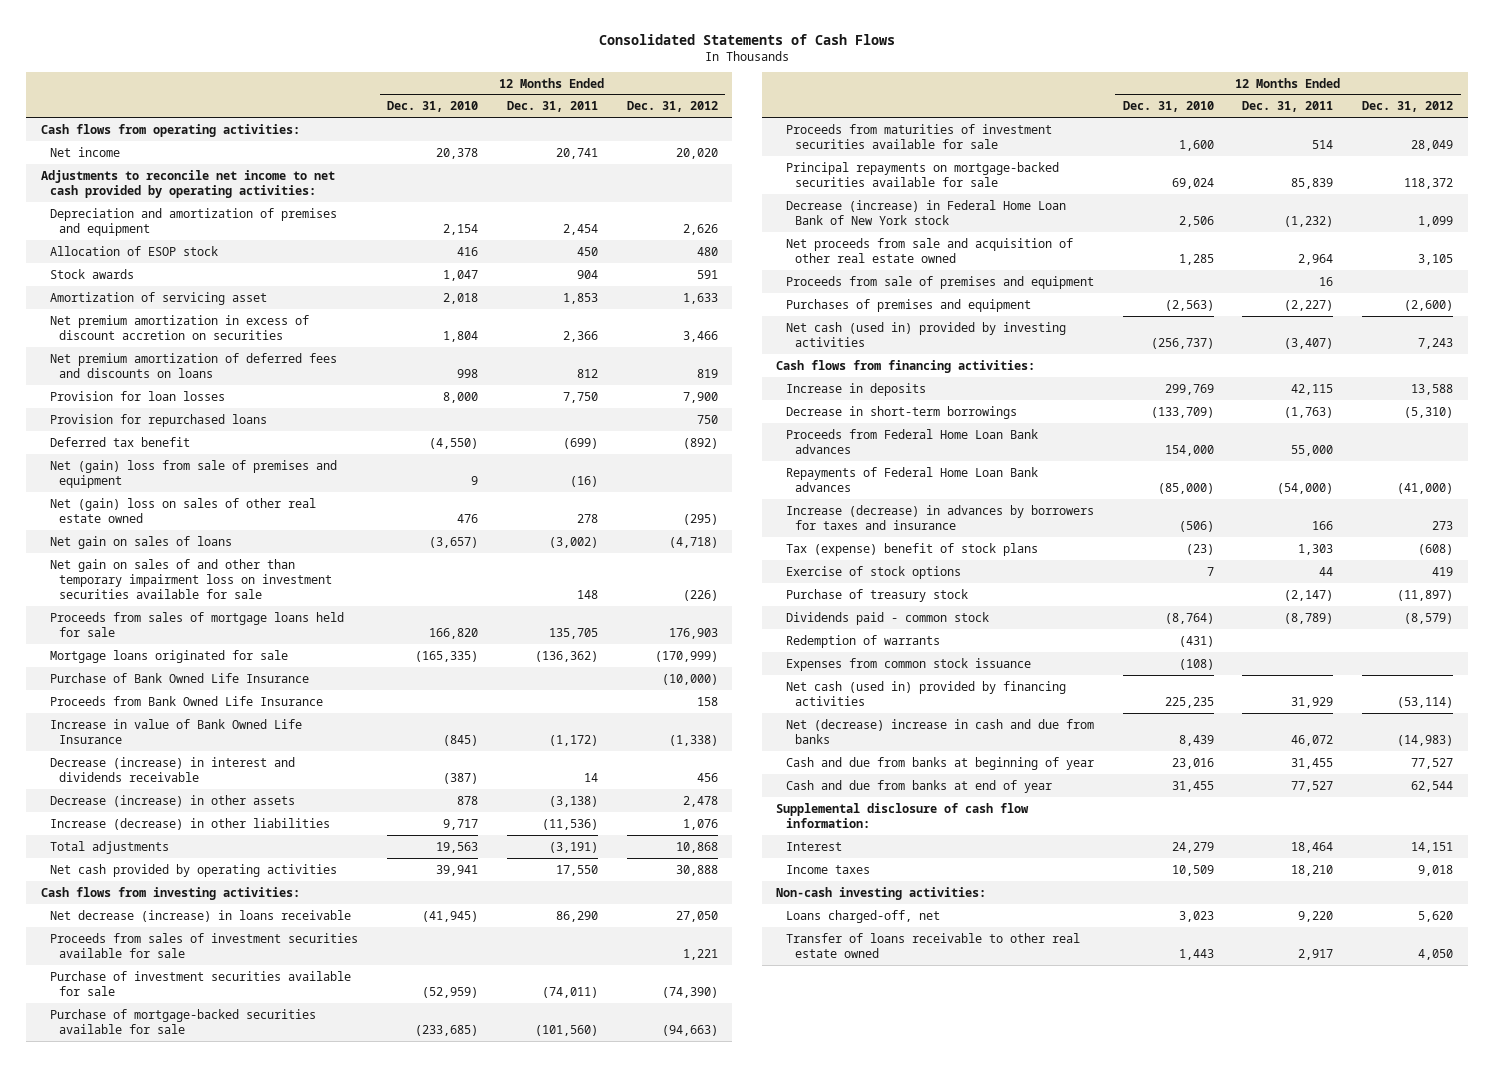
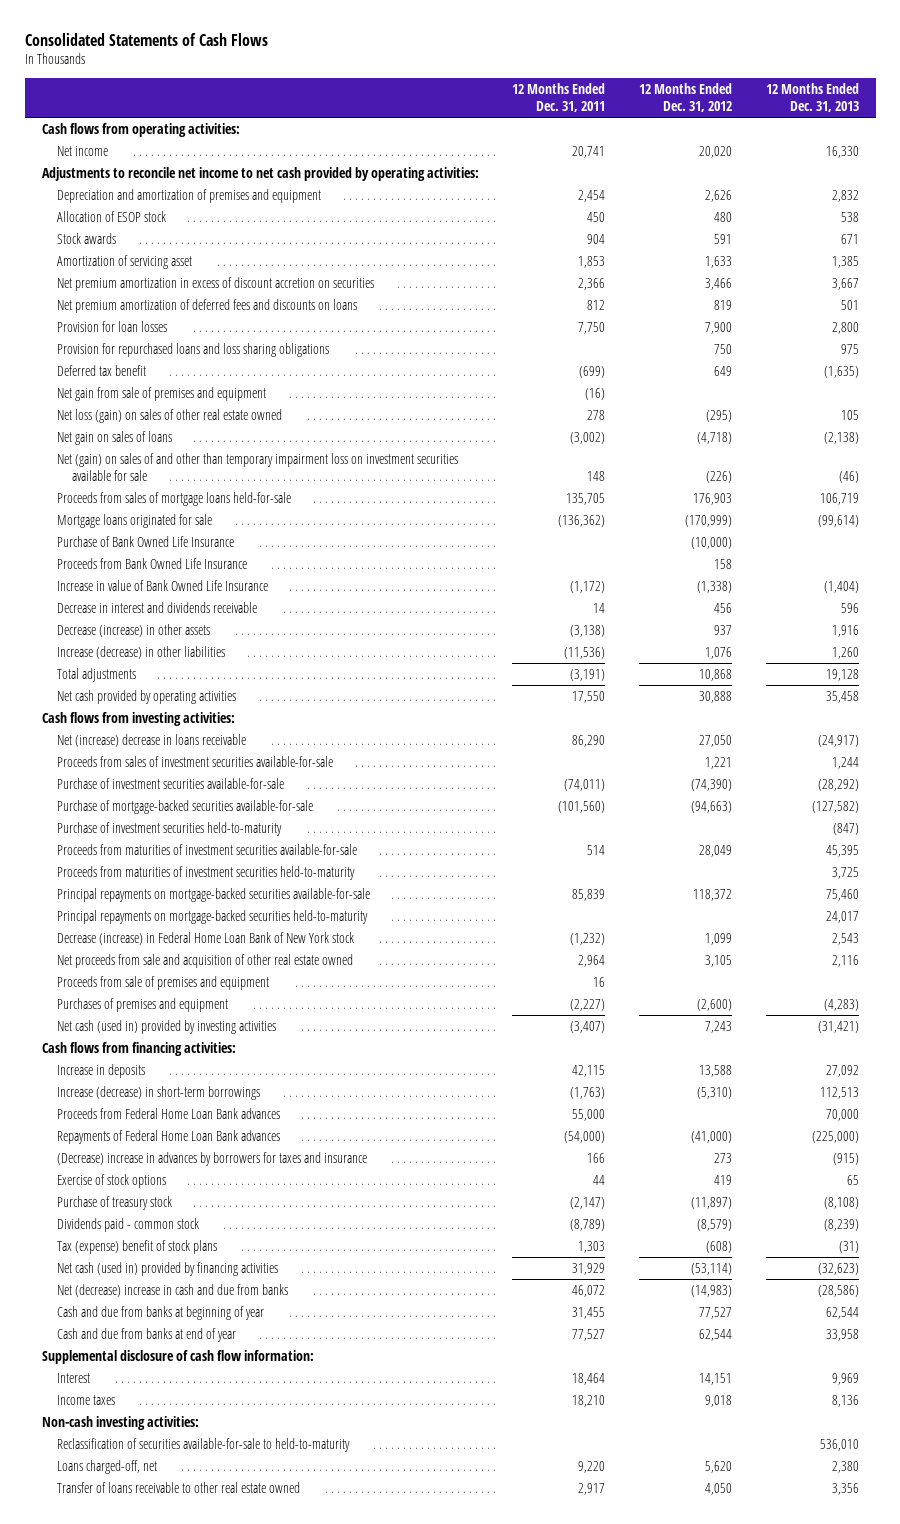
[386,101,478,113] Dec. 31, 2010 -> none
none -> [765,82,859,112] 12 Months Ended Dec. 31, 2013
[50,413,268,427] Provision for repurchased loans -> [56,342,329,357] Provision for repurchased loans and loss sharing obligations
[682,437,718,449] (892) -> [714,365,733,376] 649
[50,459,338,488] Net (gain) loss from sale of premises and equipment -> [56,386,266,401] Net gain from sale of premises and equipment
[50,497,317,523] Net (gain) loss on sales of other real estate owned -> [56,408,282,423] Net loss (gain) on sales of other real estate owned
[50,558,333,599] Net gain on sales of and other than temporary impairment loss on investment securities available for sale -> [56,452,458,482] Net (gain) on sales of and other than temporary impairment loss on investment securities available for sale
[50,611,345,637] Proceeds from sales of mortgage loans held for sale -> [56,491,291,506] Proceeds from sales of mortgage loans held-for-sale
[50,756,296,782] Decrease (increase) in interest and dividends receivable -> [56,601,257,613] Decrease in interest and dividends receivable
[682,795,718,807] 2,478 -> [714,624,733,635] 937
[50,909,352,922] Net decrease (increase) in loans receivable -> [56,733,246,747] Net (increase) decrease in loans receivable
[50,932,359,958] Proceeds from sales of investment securities available for sale -> [56,755,333,767] Proceeds from sales of investment securities available-for-sale
[50,970,352,996] Purchase of investment securities available for sale -> [56,777,284,789] Purchase of investment securities available-for-sale
[50,1008,317,1034] Purchase of mortgage-backed securities available for sale -> [56,799,313,814] Purchase of mortgage-backed securities available-for-sale
none -> [56,821,282,836] Purchase of investment securities held-to-maturity
[785,123,1052,149] Proceeds from maturities of investment securities available for sale -> [56,843,357,855] Proceeds from maturities of investment securities available-for-sale
none -> [56,865,355,880] Proceeds from maturities of investment securities held-to-maturity
[785,161,1059,187] Principal repayments on mortgage-backed securities available for sale -> [56,887,370,902] Principal repayments on mortgage-backed securities available-for-sale
none -> [56,909,368,924] Principal repayments on mortgage-backed securities held-to-maturity
[785,405,1017,419] Decrease in short-term borrowings -> [56,1085,260,1100] Increase (decrease) in short-term borrowings
[785,504,1094,530] Increase (decrease) in advances by borrowers for taxes and insurance -> [56,1151,367,1166] (Decrease) increase in advances by borrowers for taxes and insurance
[785,634,940,648] Redemption of warrants -> none
[785,657,1031,671] Expenses from common stock issuance -> none
[785,542,1038,556] Tax (expense) benefit of stock plans -> [56,1239,217,1254] Tax (expense) benefit of stock plans
none -> [56,1437,350,1452] Reclassification of securities available-for-sale to held-to-maturity

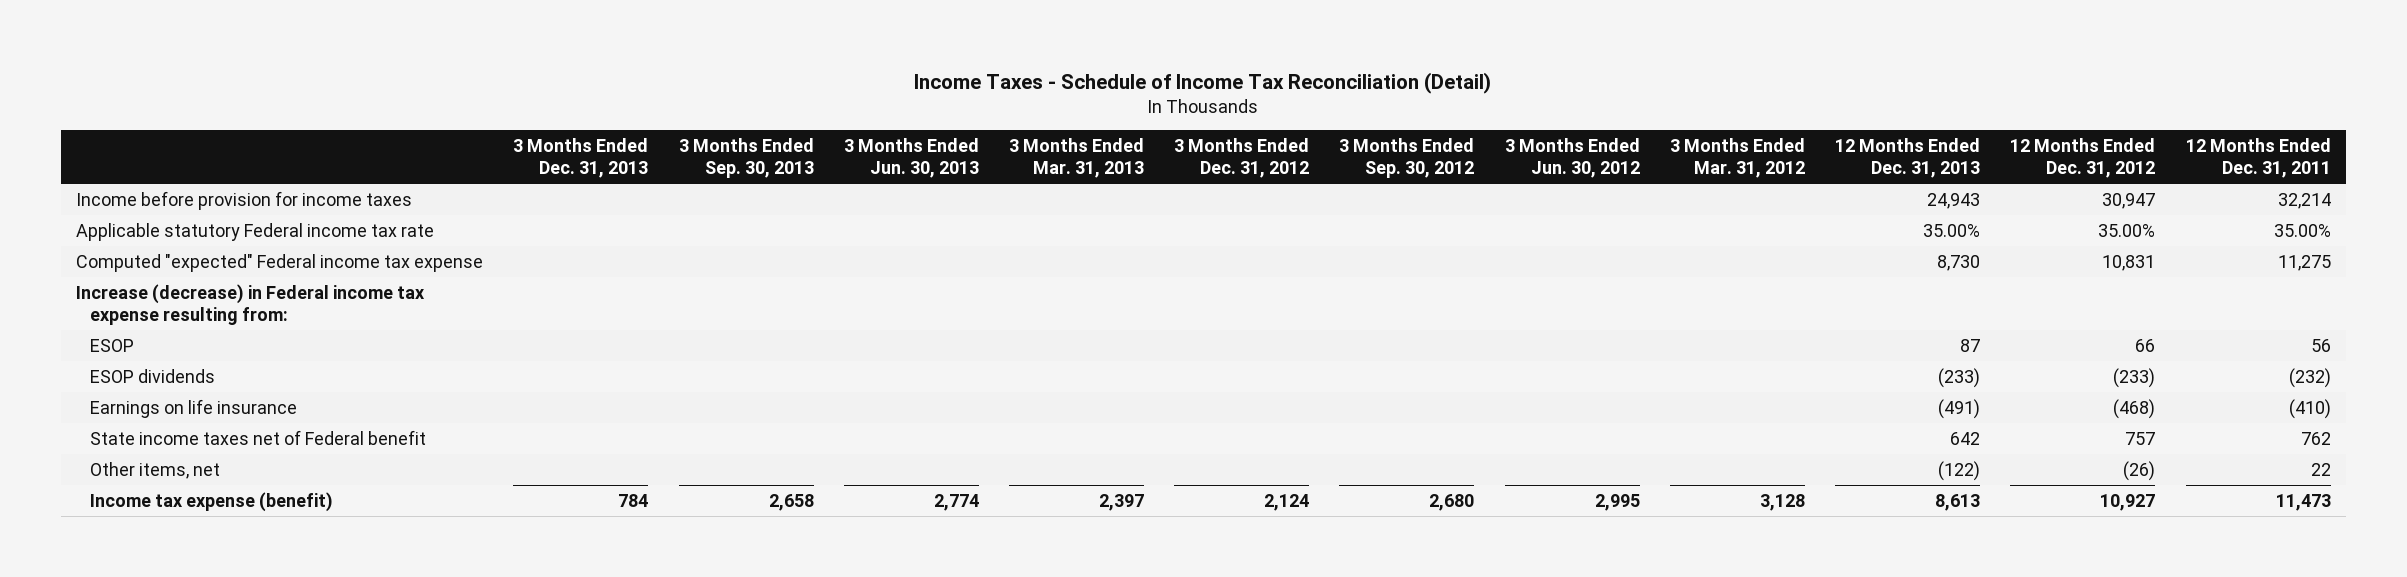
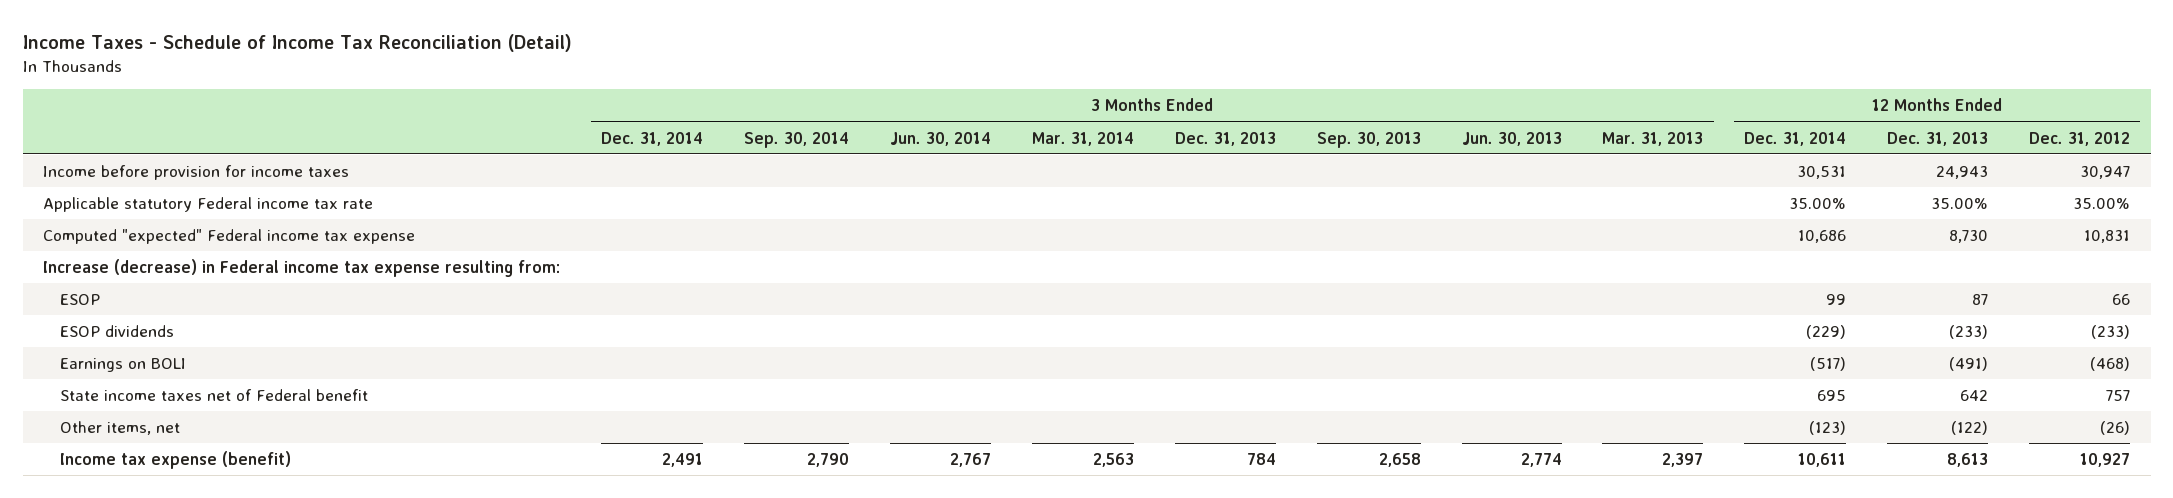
[1174,138,1310,178] 3 Months Ended Dec. 31, 2012 -> none
[1339,138,1475,178] 3 Months Ended Sep. 30, 2012 -> none
[1504,138,1640,178] 3 Months Ended Jun. 30, 2012 -> none
[1669,138,1805,178] 3 Months Ended Mar. 31, 2012 -> none
[2185,138,2331,178] 12 Months Ended Dec. 31, 2011 -> none
none -> [601,131,704,146] Dec. 31, 2014
none -> [744,131,850,148] Sep. 30, 2014
none -> [889,131,991,146] Jun. 30, 2014
none -> [1031,131,1134,146] Mar. 31, 2014
none -> [1744,131,1847,146] Dec. 31, 2014
[89,399,297,419] Earnings on life insurance -> [59,357,186,372] Earnings on BOLI

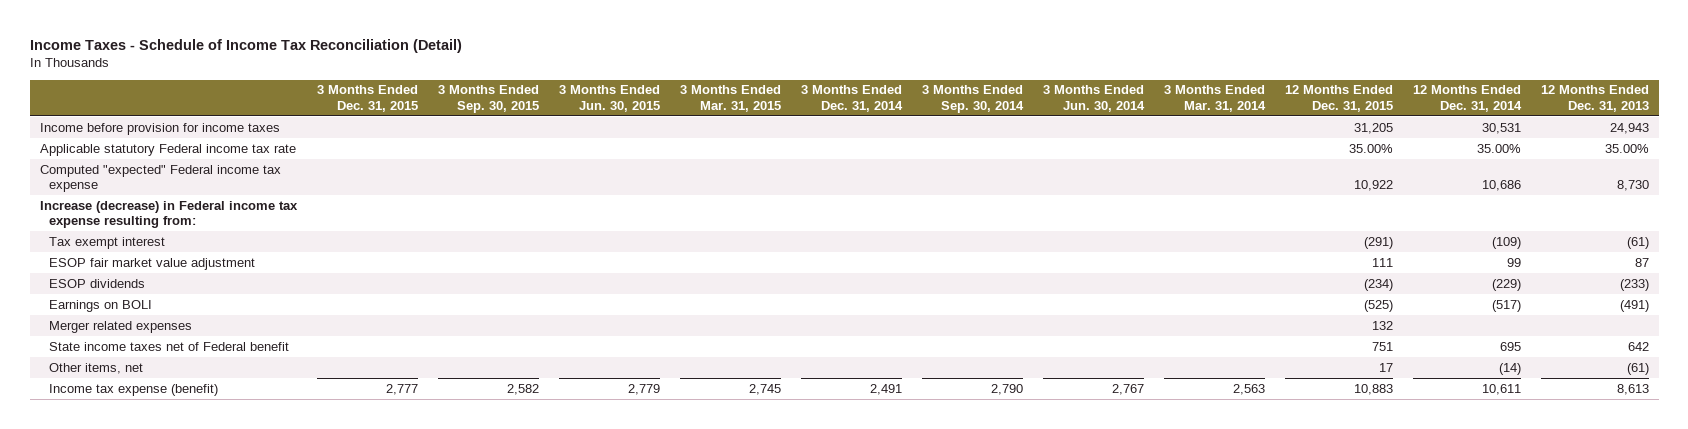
[1174,131,1276,146] Dec. 31, 2013 -> none
[1316,131,1421,148] Sep. 30, 2013 -> none
[1461,131,1562,146] Jun. 30, 2013 -> none
[1602,131,1704,146] Mar. 31, 2013 -> none
[2029,131,2131,146] Dec. 31, 2012 -> none
none -> [316,85,418,112] 3 Months Ended Dec. 31, 2015
none -> [437,85,539,113] 3 Months Ended Sep. 30, 2015
none -> [558,85,660,112] 3 Months Ended Jun. 30, 2015
none -> [679,85,781,112] 3 Months Ended Mar. 31, 2015
none -> [1284,85,1393,112] 12 Months Ended Dec. 31, 2015
none -> [48,236,165,249] Tax exempt interest
[59,293,100,305] ESOP -> [48,257,255,270] ESOP fair market value adjustment
none -> [48,320,192,333] Merger related expenses
[1809,420,1847,435] (123) -> [1498,362,1521,375] (14)
[1951,420,1989,435] (122) -> [1626,362,1649,375] (61)

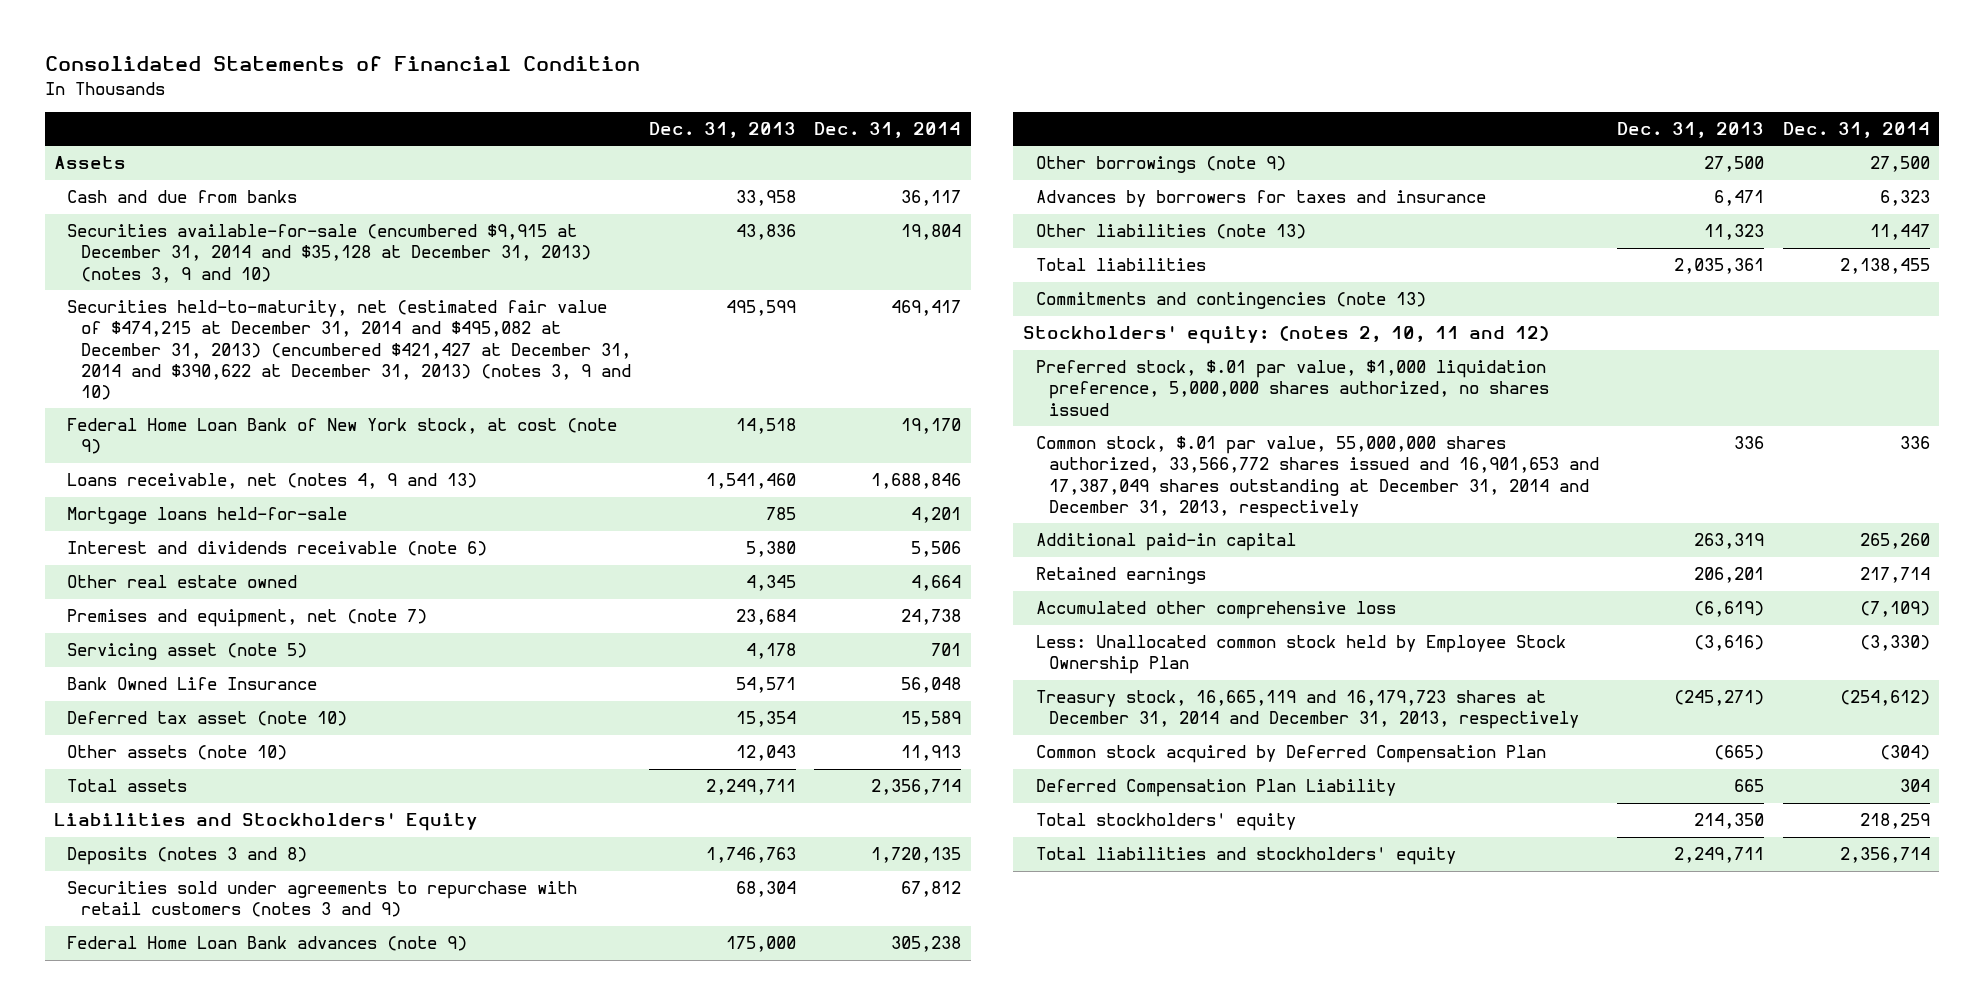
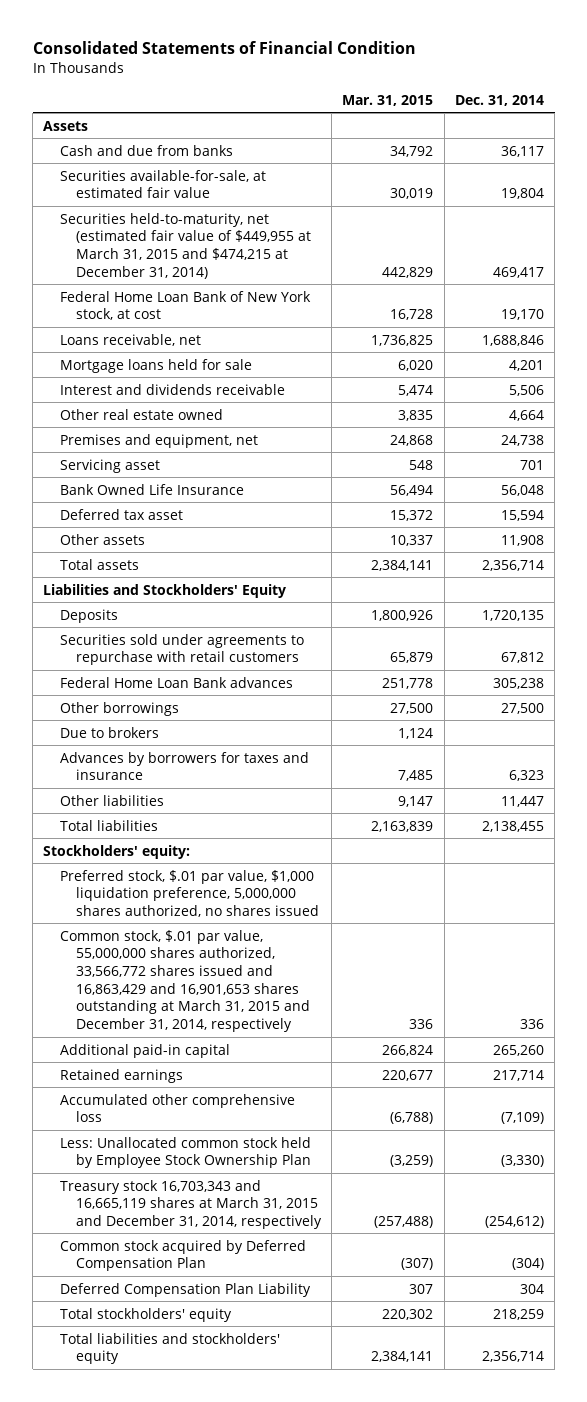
[648,122,796,139] Dec. 31, 2013 -> none
none -> [342,94,434,106] Mar. 31, 2015
[67,224,591,283] Securities available-for-sale (encumbered $9,915 at December 31, 2014 and $35,128 at December 31, 2013) (notes 3, 9 and 10) -> [59,169,266,199] Securities available-for-sale, at estimated fair value
[67,300,631,400] Securities held-to-maturity, net (estimated fair value of $474,215 at December 31, 2014 and $495,082 at December 31, 2013) (encumbered $421,427 at December 31, 2014 and $390,622 at December 31, 2013) (notes 3, 9 and 10) -> [59,212,311,279] Securities held-to-maturity, net (estimated fair value of $449,955 at March 31, 2015 and $474,215 at December 31, 2014)
[67,418,618,455] Federal Home Loan Bank of New York stock, at cost (note 9) -> [59,290,311,321] Federal Home Loan Bank of New York stock, at cost
[67,473,478,490] Loans receivable, net (notes 4, 9 and 13) -> [59,333,201,346] Loans receivable, net
[67,507,348,525] Mortgage loans held-for-sale -> [59,358,252,373] Mortgage loans held for sale
[67,541,488,557] Interest and dividends receivable (note 6) -> [59,383,285,395] Interest and dividends receivable
[67,609,428,628] Premises and equipment, net (note 7) -> [59,433,258,448] Premises and equipment, net
[67,643,308,661] Servicing asset (note 5) -> [59,458,160,473] Servicing asset
[67,711,348,727] Deferred tax asset (note 10) -> [59,508,183,520] Deferred tax asset
[901,711,962,728] 15,589 -> [501,509,545,521] 15,594
[67,745,288,761] Other assets (note 10) -> [59,533,145,545] Other assets
[901,745,962,762] 11,913 -> [501,534,545,546] 11,908
[67,847,308,866] Deposits (notes 3 and 8) -> [59,608,118,623] Deposits
[67,881,578,918] Securities sold under agreements to repurchase with retail customers (notes 3 and 9) -> [59,633,304,666] Securities sold under agreements to repurchase with retail customers
[67,936,468,952] Federal Home Loan Bank advances (note 9) -> [59,676,293,688] Federal Home Loan Bank advances
[1035,156,1286,174] Other borrowings (note 9) -> [59,701,179,716] Other borrowings
none -> [59,726,159,738] Due to brokers
[1035,224,1306,240] Other liabilities (note 13) -> [59,794,164,806] Other liabilities
[1035,292,1426,310] Commitments and contingencies (note 13) -> none
[1022,326,1549,345] Stockholders' equity: (notes 2, 10, 11 and 12) -> [43,844,191,859] Stockholders' equity:
[1035,436,1600,518] Common stock, $.01 par value, 55,000,000 shares authorized, 33,566,772 shares issued and 16,901,653 and 17,387,049 shares outstanding at December 31, 2014 and December 31, 2013, respectively -> [59,929,310,1033] Common stock, $.01 par value, 55,000,000 shares authorized, 33,566,772 shares issued and 16,863,429 and 16,901,653 shares outstanding at March 31, 2015 and December 31, 2014, respectively
[1035,690,1580,730] Treasury stock, 16,665,119 and 16,179,723 shares at December 31, 2014 and December 31, 2013, respectively -> [59,1179,322,1229] Treasury stock 16,703,343 and 16,665,119 shares at March 31, 2015 and December 31, 2014, respectively

